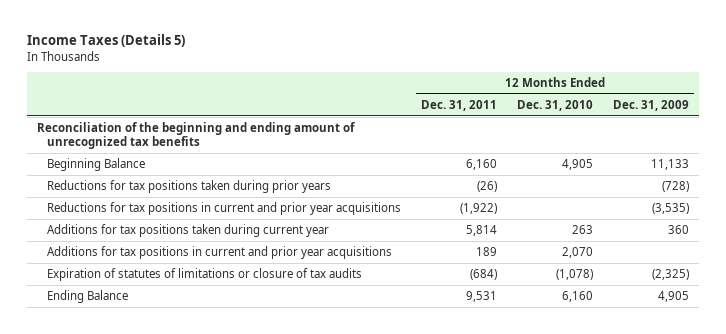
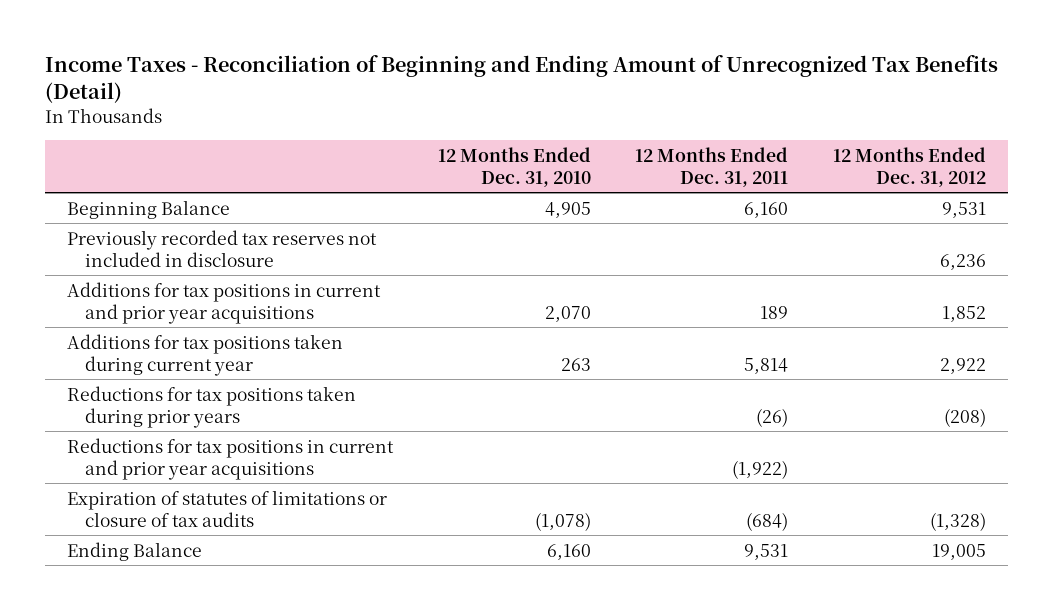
[27,34,186,48] Income Taxes (Details 5) -> [44,54,998,104] Income Taxes - Reconciliation of Beginning and Ending Amount of Unrecognized Tax Benefits (Detail)
[612,100,689,112] Dec. 31, 2009 -> none
none -> [833,146,987,187] 12 Months Ended Dec. 31, 2012
[37,122,356,149] Reconciliation of the beginning and ending amount of unrecognized tax benefits -> none
none -> [67,229,378,267] Previously recorded tax reserves not included in disclosure
[47,246,393,260] Additions for tax positions in current and prior year acquisitions -> [67,281,382,324] Additions for tax positions in current and prior year acquisitions
[47,224,330,238] Additions for tax positions taken during current year -> [67,333,344,376] Additions for tax positions taken during current year

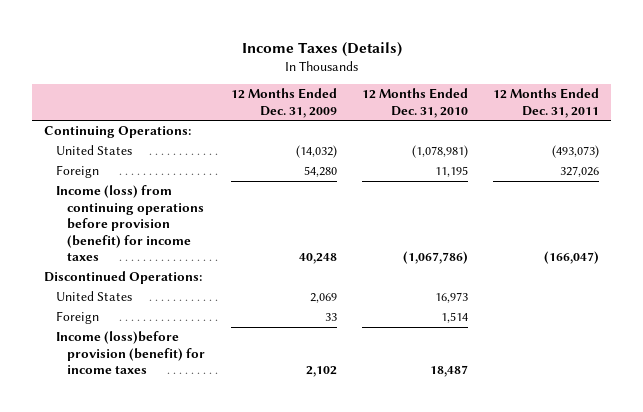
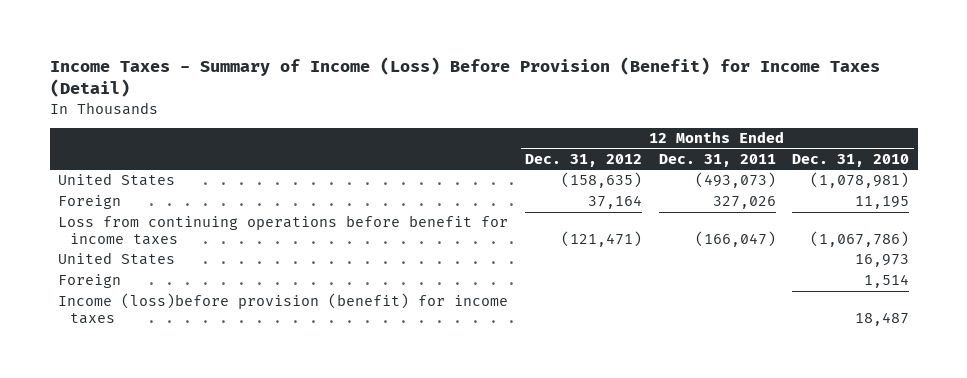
[241,41,402,57] Income Taxes (Details) -> [49,56,880,98] Income Taxes - Summary of Income (Loss) Before Provision (Benefit) for Income Taxes (Detail)
[230,88,337,118] 12 Months Ended Dec. 31, 2009 -> none
none -> [524,153,642,167] Dec. 31, 2012
[44,126,192,139] Continuing Operations: -> none
[44,271,203,285] Discontinued Operations: -> none
[55,185,205,262] Income (loss) from continuing operations before provision (benefit) for income taxes -> [58,215,509,246] Loss from continuing operations before benefit for income taxes

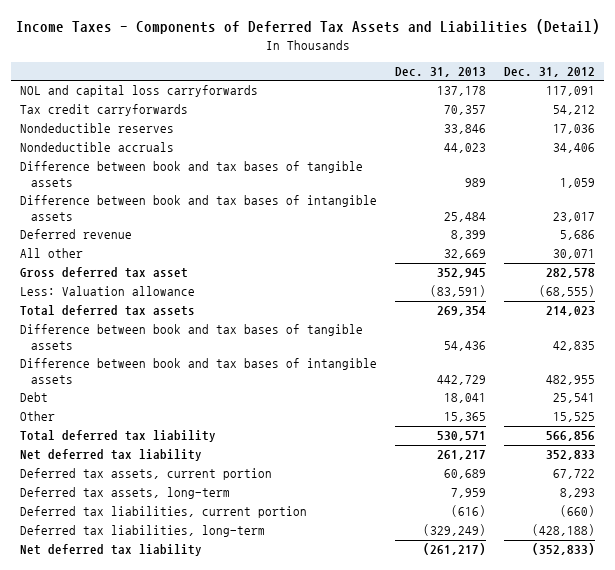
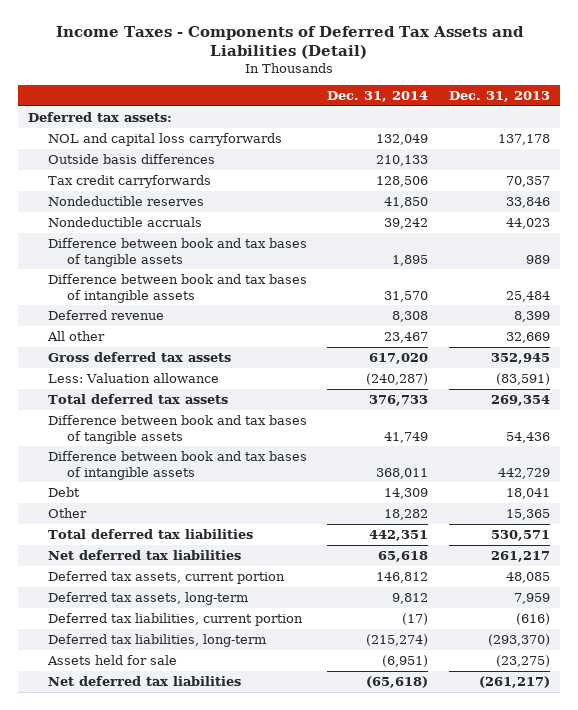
[504,67,596,78] Dec. 31, 2012 -> none
none -> [327,91,429,103] Dec. 31, 2014
none -> [27,111,172,122] Deferred tax assets:
none -> [47,153,215,164] Outside basis differences
[19,267,188,279] Gross deferred tax asset -> [47,351,231,362] Gross deferred tax assets
[19,449,202,462] Net deferred tax liability -> none
none -> [47,528,253,539] Total deferred tax liabilities
[19,430,216,443] Total deferred tax liability -> [47,549,241,560] Net deferred tax liabilities
[437,431,487,442] 530,571 -> [491,550,551,562] 261,217
[444,469,487,480] 60,689 -> [506,571,551,583] 48,085
[423,524,487,537] (329,249) -> [488,633,551,646] (293,370)
none -> [46,654,177,665] Assets held for sale
[19,544,202,557] Net deferred tax liability -> [47,675,241,686] Net deferred tax liabilities

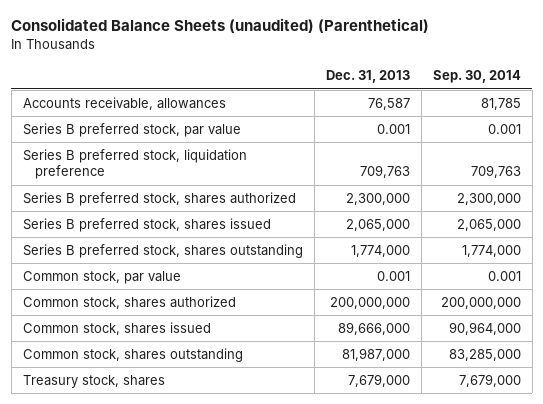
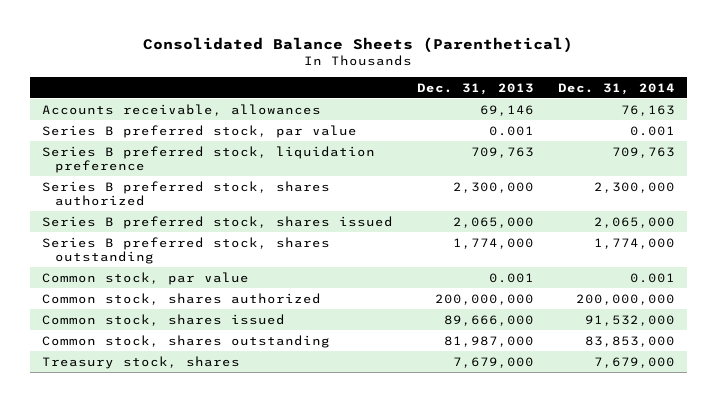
[11,18,430,34] Consolidated Balance Sheets (unaudited) (Parenthetical) -> [143,36,574,53] Consolidated Balance Sheets (Parenthetical)
[432,70,521,84] Sep. 30, 2014 -> none
none -> [557,82,675,95] Dec. 31, 2014
[367,98,410,111] 76,587 -> [479,104,534,116] 69,146

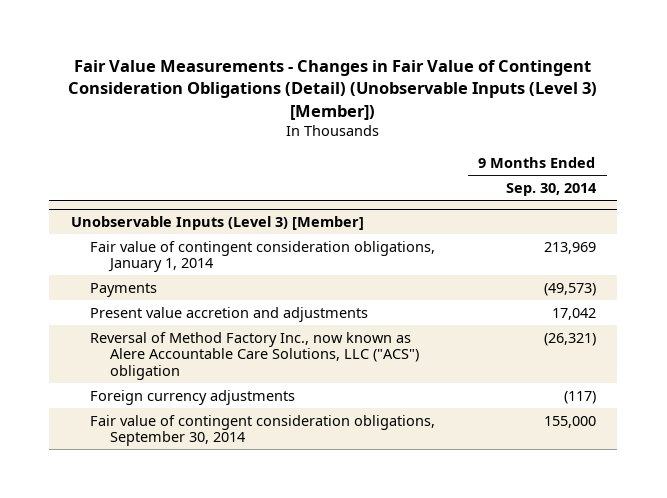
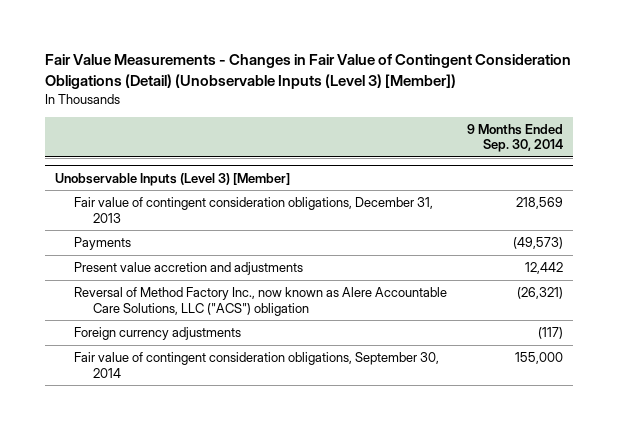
[90,240,436,273] Fair value of contingent consideration obligations, January 1, 2014 -> [73,197,433,223] Fair value of contingent consideration obligations, December 31, 2013
[543,241,596,254] 213,969 -> [515,197,563,210] 218,569
[551,307,596,320] 17,042 -> [524,262,563,275] 12,442

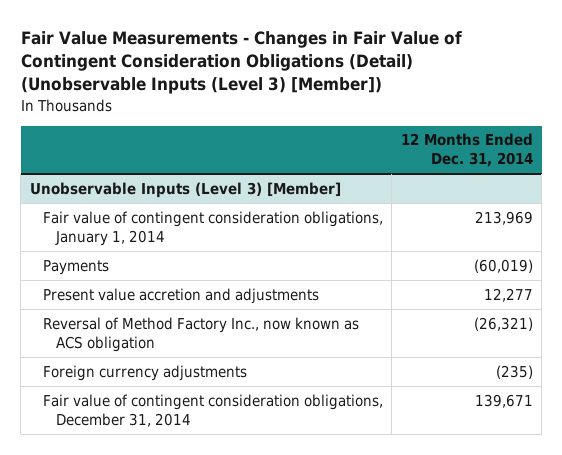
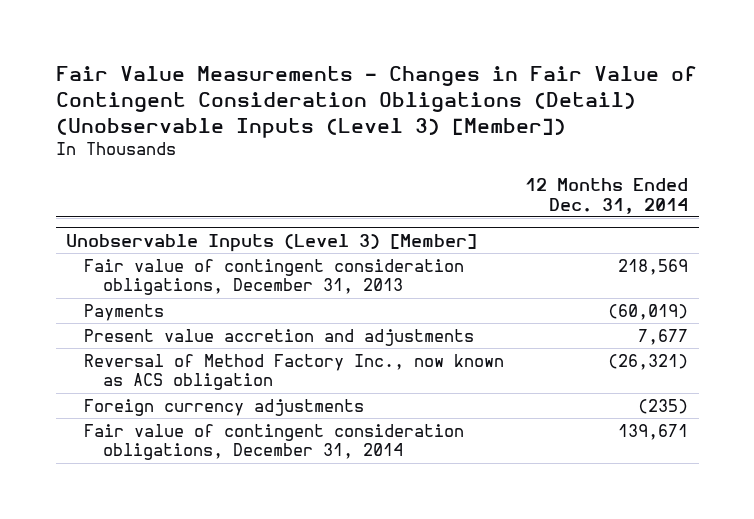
[42,210,383,246] Fair value of contingent consideration obligations, January 1, 2014 -> [84,258,465,296] Fair value of contingent consideration obligations, December 31, 2013
[474,210,533,225] 213,969 -> [618,258,689,275] 218,569
[483,287,533,302] 12,277 -> [638,328,689,345] 7,677

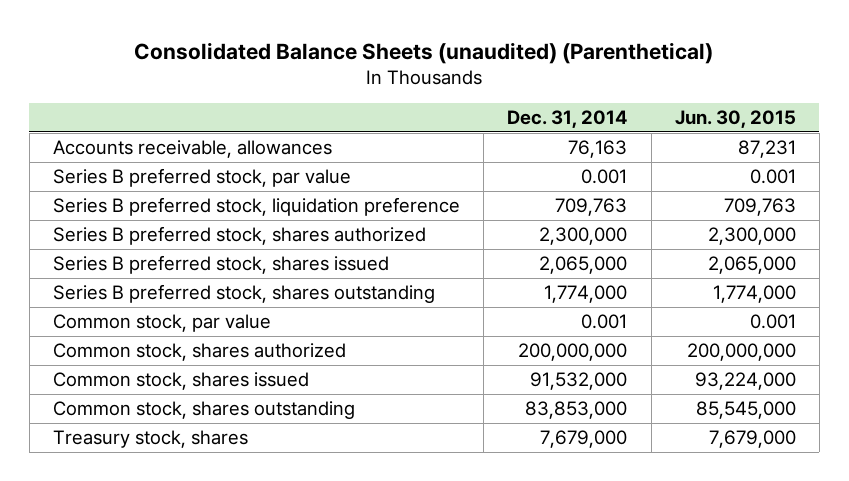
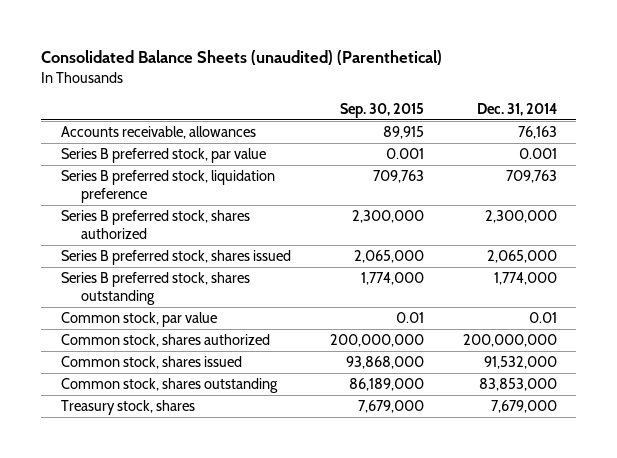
[674,109,796,128] Jun. 30, 2015 -> none
none -> [339,102,424,118] Sep. 30, 2015
[581,314,628,330] 0.001 -> [528,312,557,324] 0.01

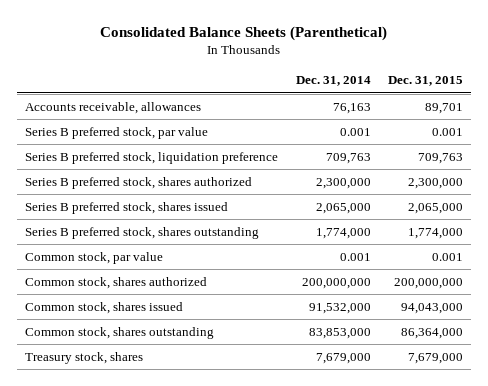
[40,50,442,66] Consolidated Balance Sheets (unaudited) (Parenthetical) -> [100,25,388,41] Consolidated Balance Sheets (Parenthetical)
[339,102,424,118] Sep. 30, 2015 -> none
none -> [387,76,463,87] Dec. 31, 2015
[528,312,557,324] 0.01 -> [339,252,371,261] 0.001

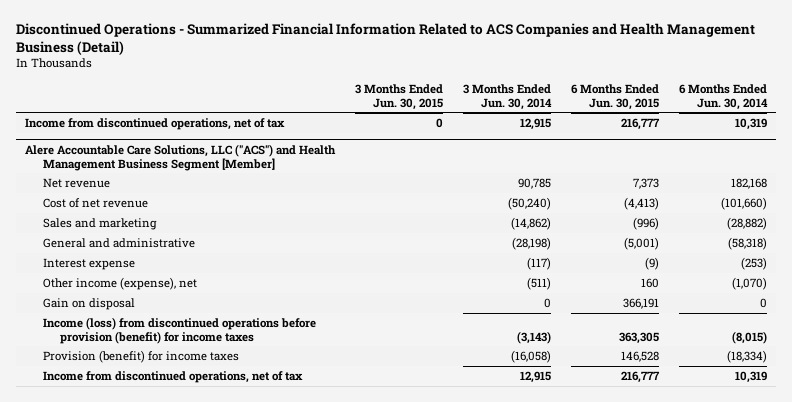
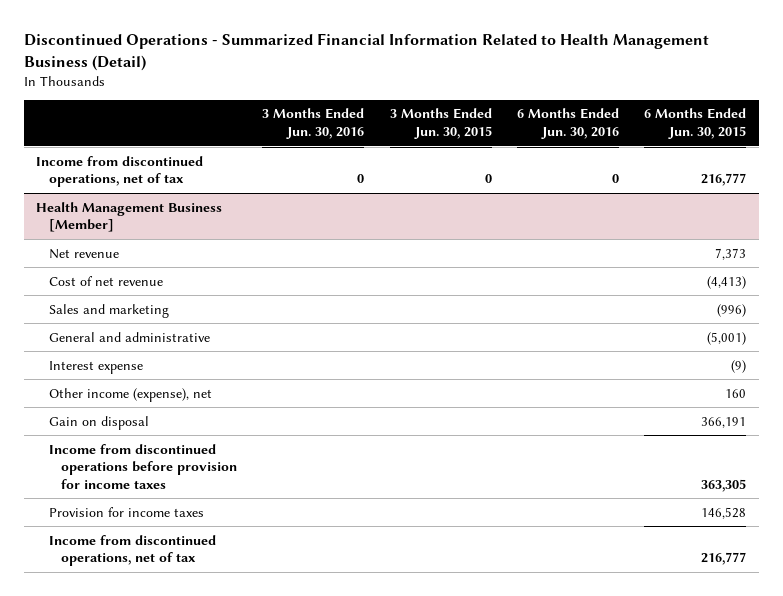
[15,22,755,55] Discontinued Operations - Summarized Financial Information Related to ACS Companies and Health Management Business (Detail) -> [23,33,709,71] Discontinued Operations - Summarized Financial Information Related to Health Management Business (Detail)
[462,83,552,110] 3 Months Ended Jun. 30, 2014 -> none
[678,83,768,110] 6 Months Ended Jun. 30, 2014 -> none
none -> [262,108,365,139] 3 Months Ended Jun. 30, 2016
none -> [517,108,620,139] 6 Months Ended Jun. 30, 2016
[25,143,337,171] Alere Accountable Care Solutions, LLC ("ACS") and Health Management Business Segment [Member] -> none
none -> [36,201,223,233] Health Management Business [Member]
[42,317,316,344] Income (loss) from discontinued operations before provision (benefit) for income taxes -> [48,443,237,489] Income from discontinued operations before provision for income taxes
[42,350,239,364] Provision (benefit) for income taxes -> [48,506,204,517] Provision for income taxes

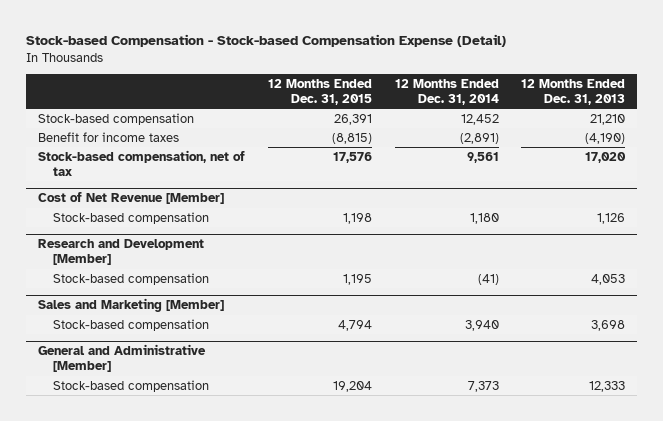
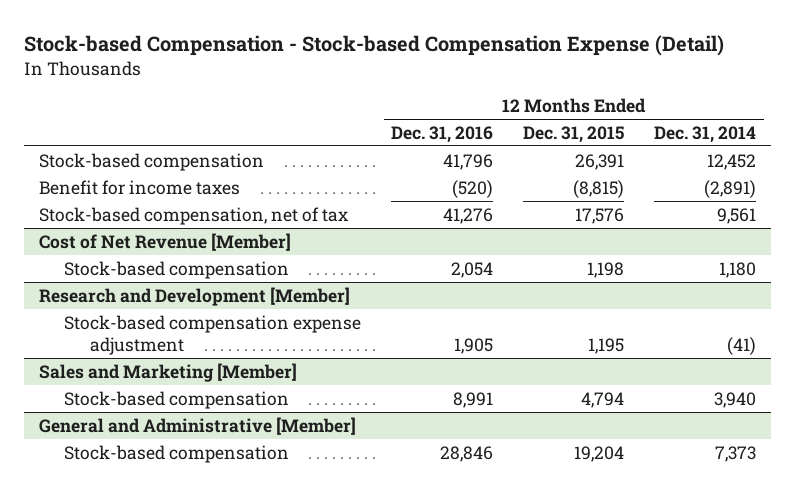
[521,78,626,105] 12 Months Ended Dec. 31, 2013 -> none
none -> [391,125,494,143] Dec. 31, 2016
[52,272,209,285] Stock-based compensation -> [64,314,362,355] Stock-based compensation expense adjustment

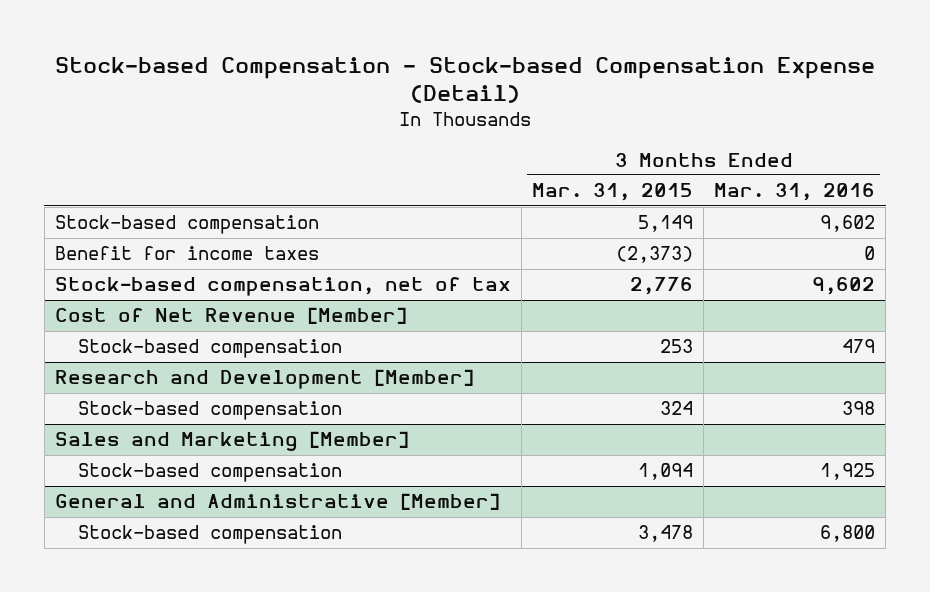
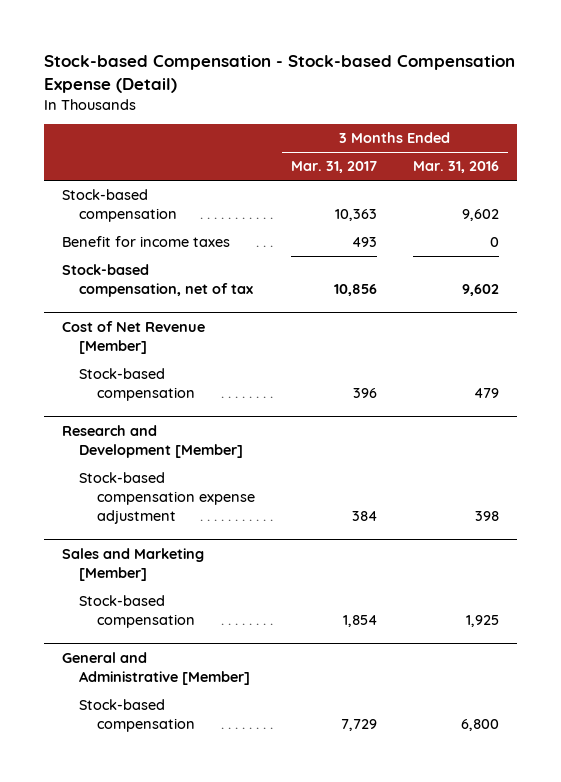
[531,183,693,202] Mar. 31, 2015 -> none
none -> [290,161,377,174] Mar. 31, 2017
[77,401,342,421] Stock-based compensation -> [79,472,255,525] Stock-based compensation expense adjustment

